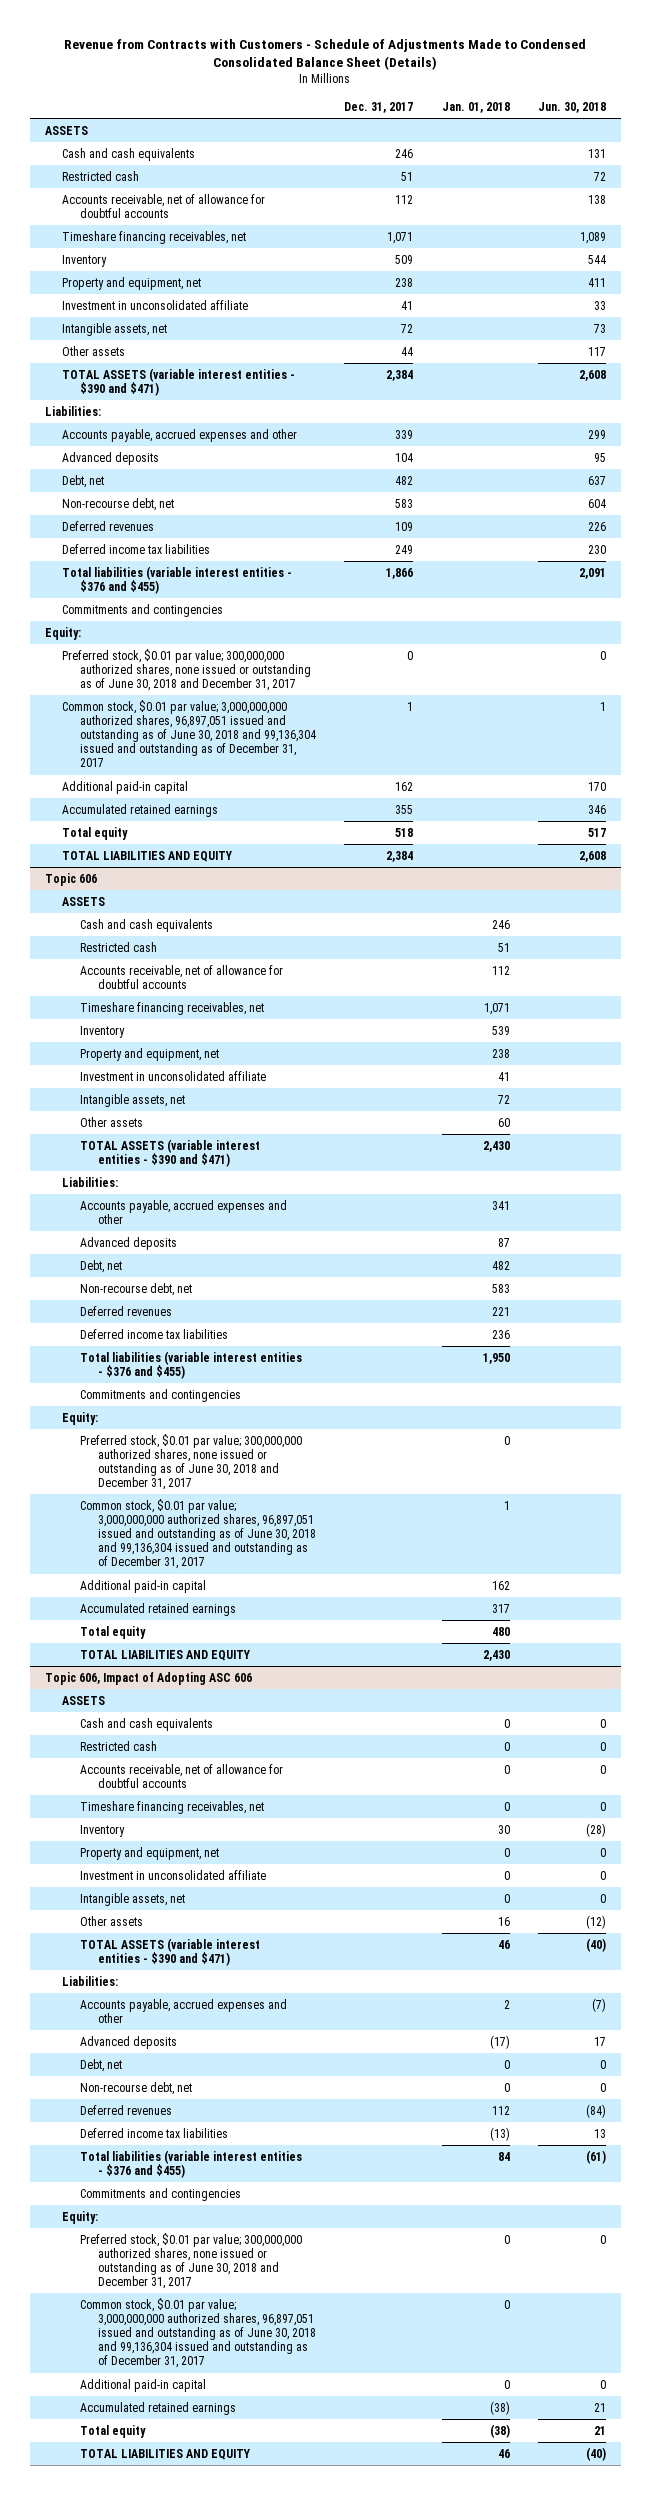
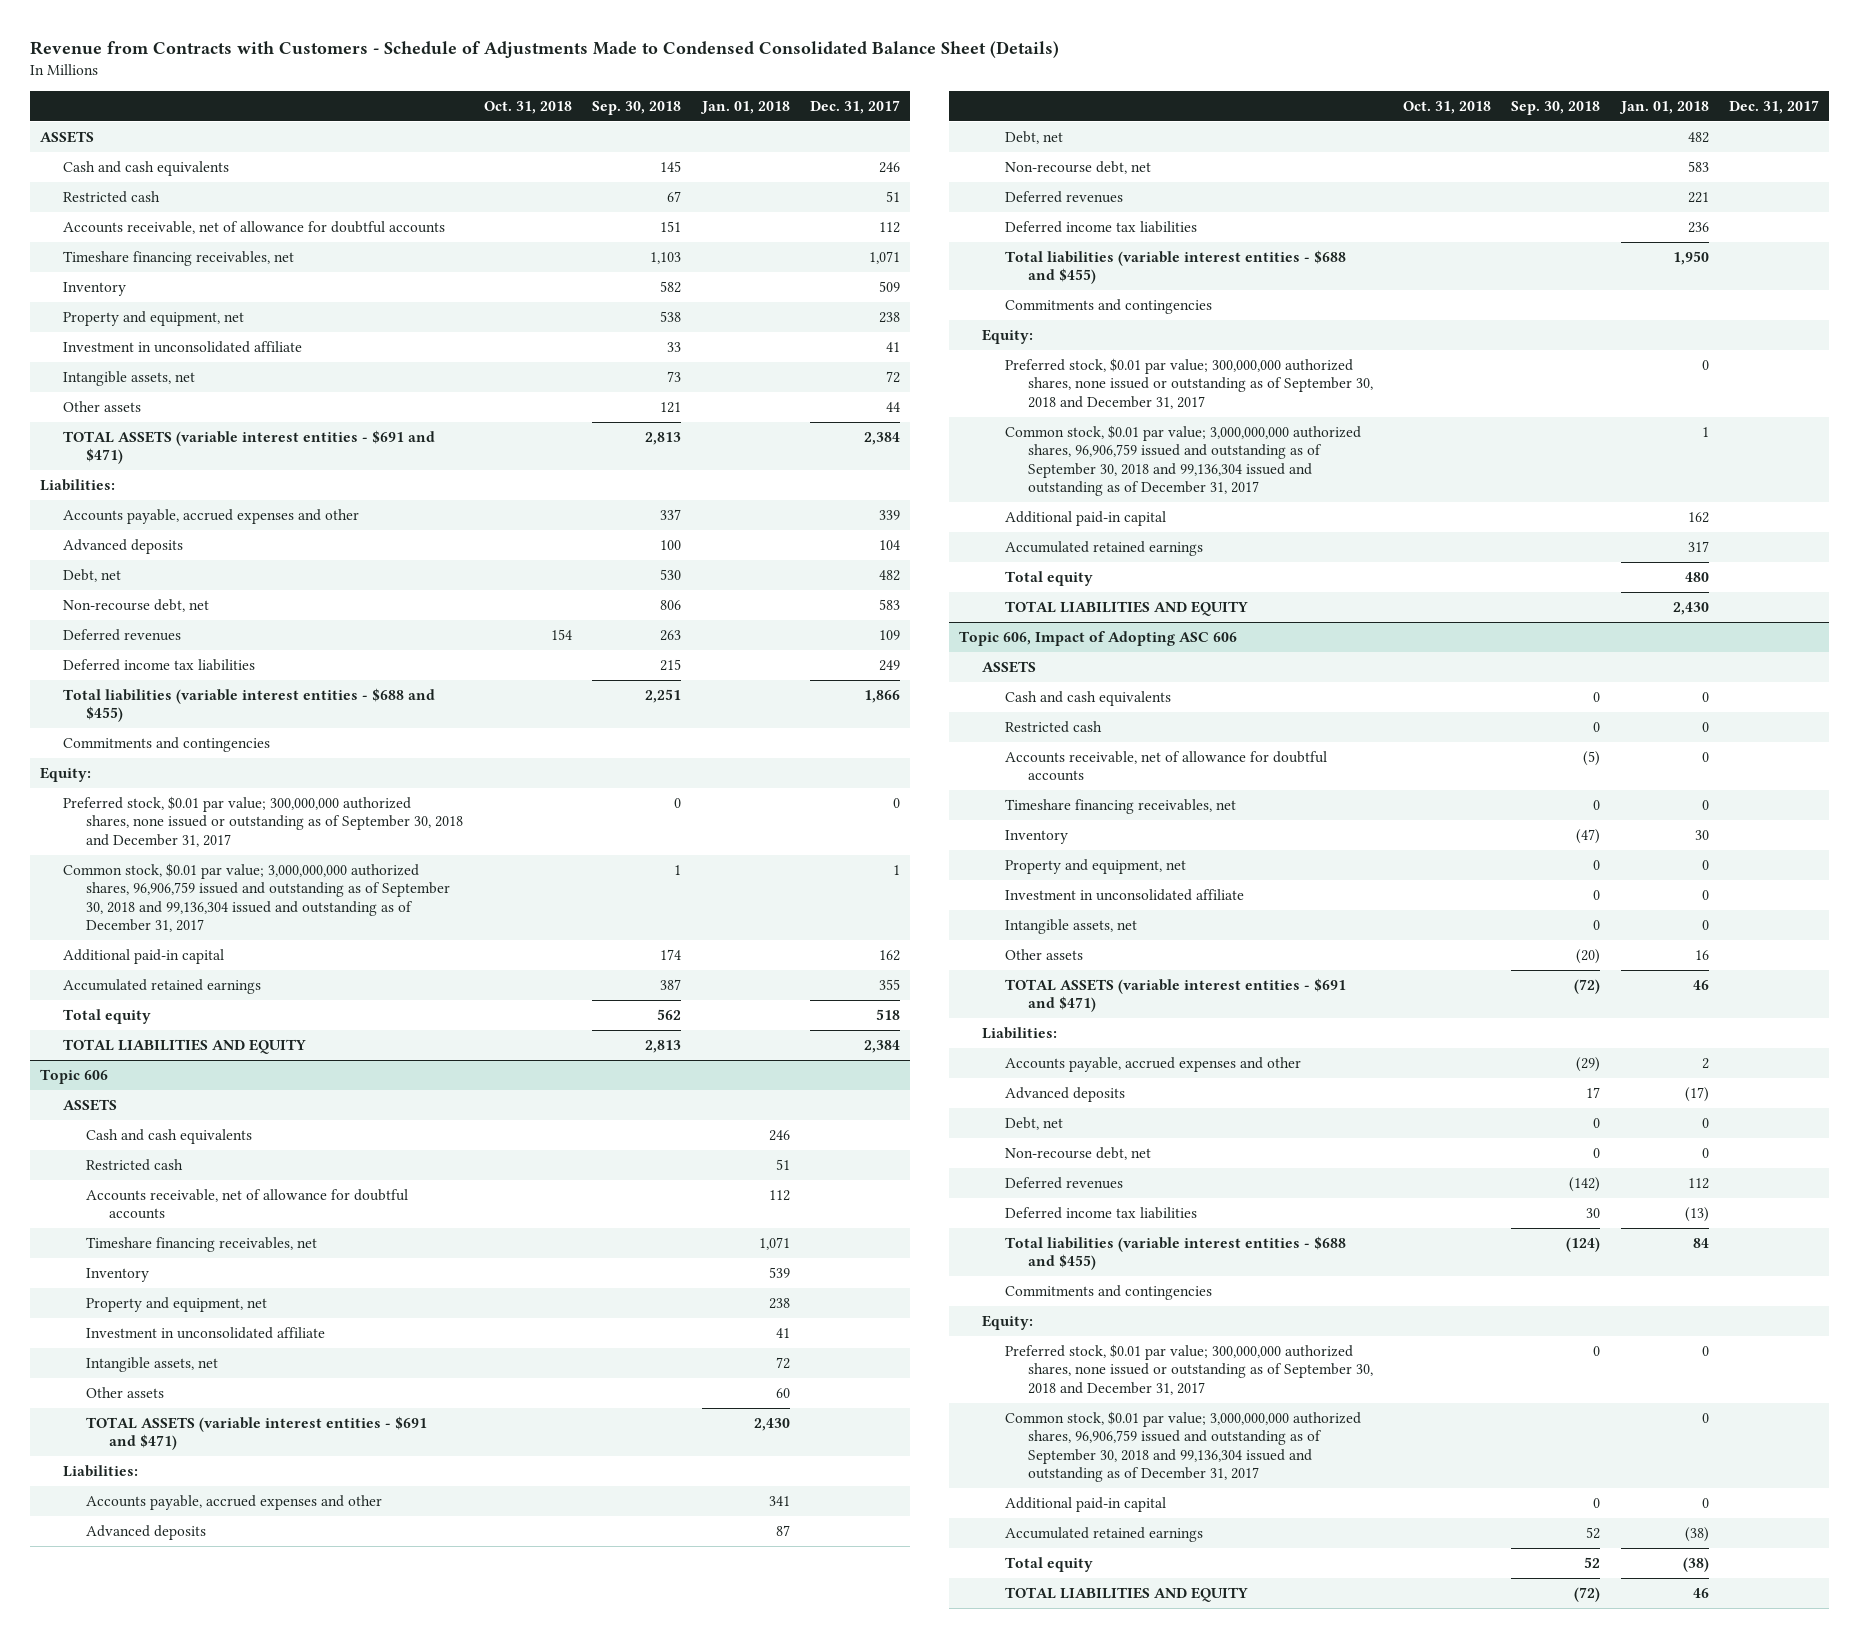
[538,102,607,114] Jun. 30, 2018 -> none
none -> [483,100,572,114] Oct. 31, 2018
none -> [592,100,682,115] Sep. 30, 2018
[62,367,296,396] TOTAL ASSETS (variable interest entities - $390 and $471) -> [63,430,436,465] TOTAL ASSETS (variable interest entities - $691 and $471)
[62,565,293,594] Total liabilities (variable interest entities - $376 and $455) -> [63,688,436,723] Total liabilities (variable interest entities - $688 and $455)
[62,648,311,692] Preferred stock, $0.01 par value; 300,000,000 authorized shares, none issued or outstanding as of June 30, 2018 and December 31, 2017 -> [63,796,464,847] Preferred stock, $0.01 par value; 300,000,000 authorized shares, none issued or outstanding as of September 30, 2018 and December 31, 2017
[62,699,316,768] Common stock, $0.01 par value; 3,000,000,000 authorized shares, 96,897,051 issued and outstanding as of June 30, 2018 and 99,136,304 issued and outstanding as of December 31, 2017 -> [63,863,451,933] Common stock, $0.01 par value; 3,000,000,000 authorized shares, 96,906,759 issued and outstanding as of September 30, 2018 and 99,136,304 issued and outstanding as of December 31, 2017
[79,1138,260,1167] TOTAL ASSETS (variable interest entities - $390 and $471) -> [86,1416,428,1451] TOTAL ASSETS (variable interest entities - $691 and $471)
[79,1350,302,1379] Total liabilities (variable interest entities - $376 and $455) -> [1005,250,1347,285] Total liabilities (variable interest entities - $688 and $455)
[79,1433,302,1491] Preferred stock, $0.01 par value; 300,000,000 authorized shares, none issued or outstanding as of June 30, 2018 and December 31, 2017 -> [1005,358,1374,409] Preferred stock, $0.01 par value; 300,000,000 authorized shares, none issued or outstanding as of September 30, 2018 and December 31, 2017
[79,1498,316,1570] Common stock, $0.01 par value; 3,000,000,000 authorized shares, 96,897,051 issued and outstanding as of June 30, 2018 and 99,136,304 issued and outstanding as of December 31, 2017 -> [1005,425,1362,497] Common stock, $0.01 par value; 3,000,000,000 authorized shares, 96,906,759 issued and outstanding as of September 30, 2018 and 99,136,304 issued and outstanding as of December 31, 2017
[79,1937,260,1966] TOTAL ASSETS (variable interest entities - $390 and $471) -> [1005,978,1347,1013] TOTAL ASSETS (variable interest entities - $691 and $471)
[79,2149,302,2178] Total liabilities (variable interest entities - $376 and $455) -> [1005,1236,1347,1271] Total liabilities (variable interest entities - $688 and $455)
[79,2232,302,2290] Preferred stock, $0.01 par value; 300,000,000 authorized shares, none issued or outstanding as of June 30, 2018 and December 31, 2017 -> [1005,1344,1374,1395] Preferred stock, $0.01 par value; 300,000,000 authorized shares, none issued or outstanding as of September 30, 2018 and December 31, 2017
[79,2297,316,2369] Common stock, $0.01 par value; 3,000,000,000 authorized shares, 96,897,051 issued and outstanding as of June 30, 2018 and 99,136,304 issued and outstanding as of December 31, 2017 -> [1005,1411,1362,1483] Common stock, $0.01 par value; 3,000,000,000 authorized shares, 96,906,759 issued and outstanding as of September 30, 2018 and 99,136,304 issued and outstanding as of December 31, 2017

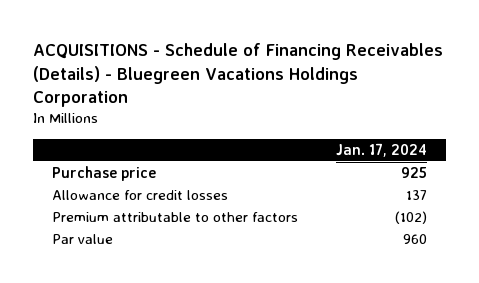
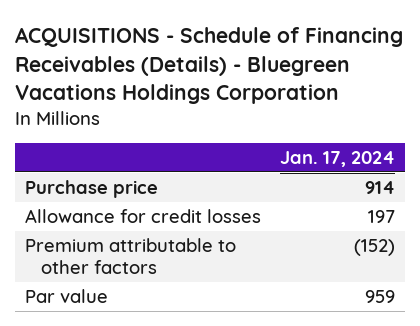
[400,167,427,179] 925 -> [365,180,396,194] 914
[405,190,427,201] 137 -> [368,209,396,223] 197
[394,211,427,225] (102) -> [354,238,396,256] (152)
[402,234,427,245] 960 -> [365,289,396,303] 959

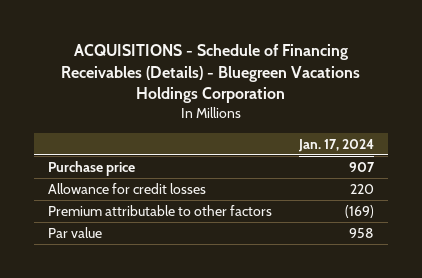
[365,180,396,194] 914 -> [349,162,376,173] 907
[368,209,396,223] 197 -> [350,184,375,195] 220
[354,238,396,256] (152) -> [345,205,375,219] (169)
[365,289,396,303] 959 -> [349,228,375,239] 958

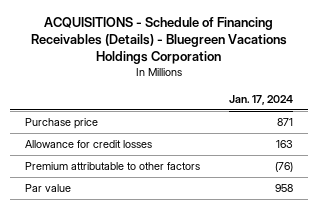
[349,162,376,173] 907 -> [277,118,294,127] 871
[350,184,375,195] 220 -> [276,140,294,149] 163
[345,205,375,219] (169) -> [275,162,294,173] (76)

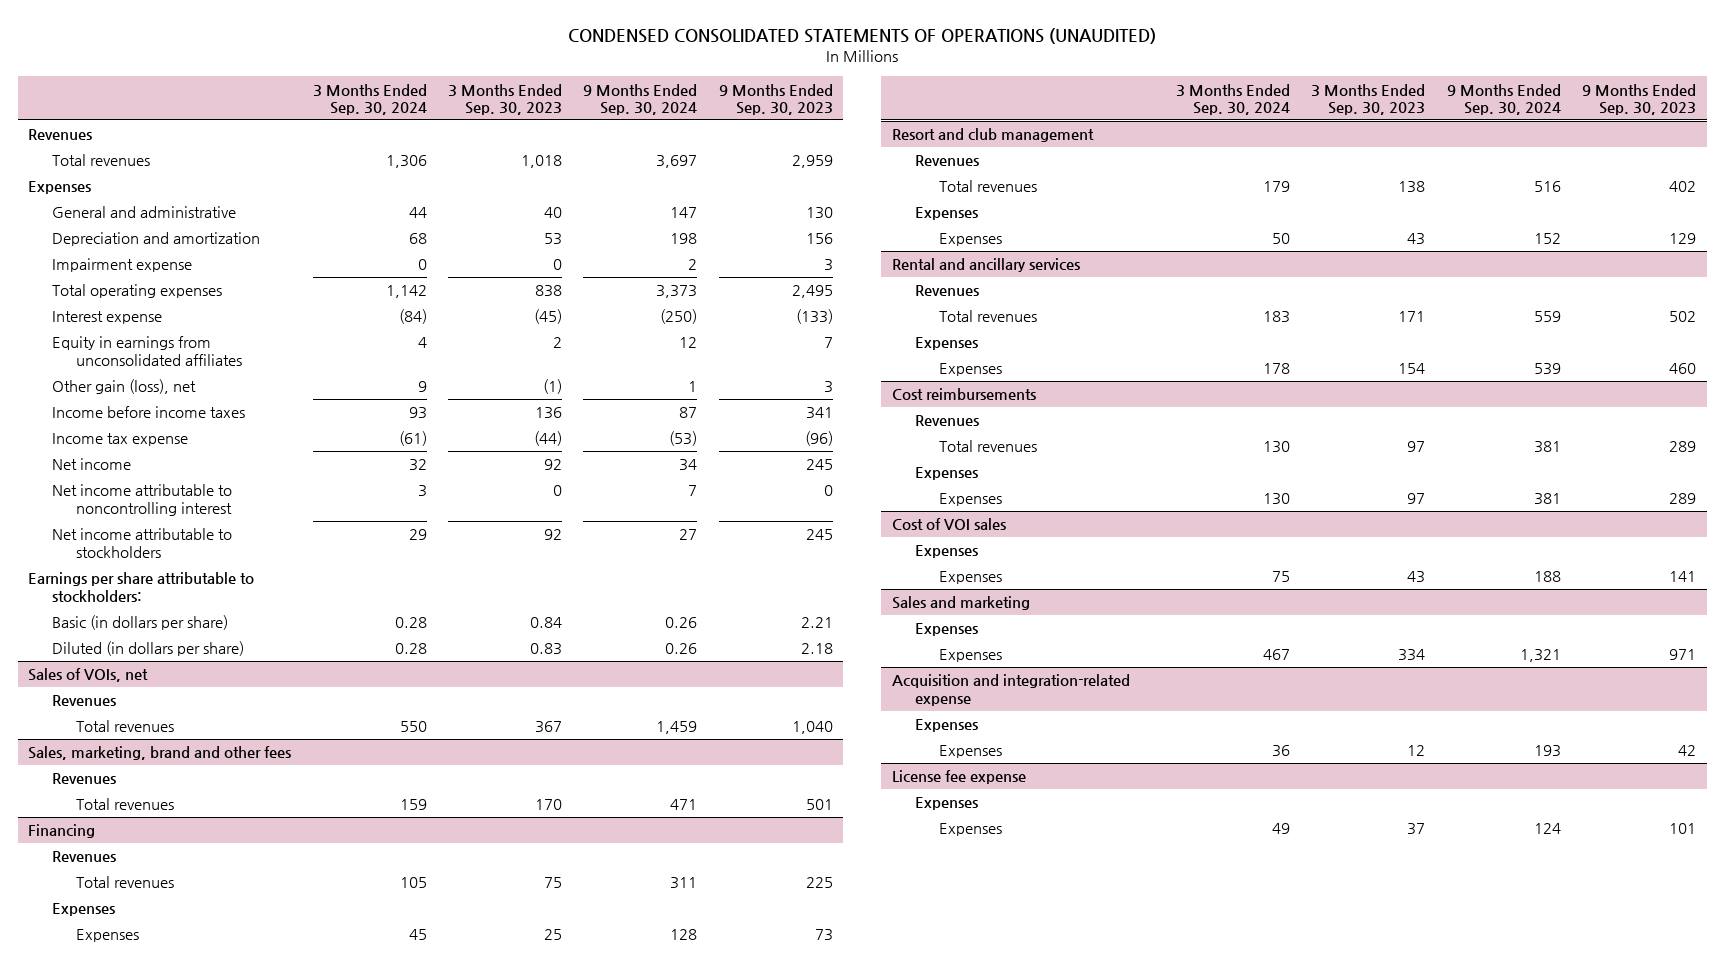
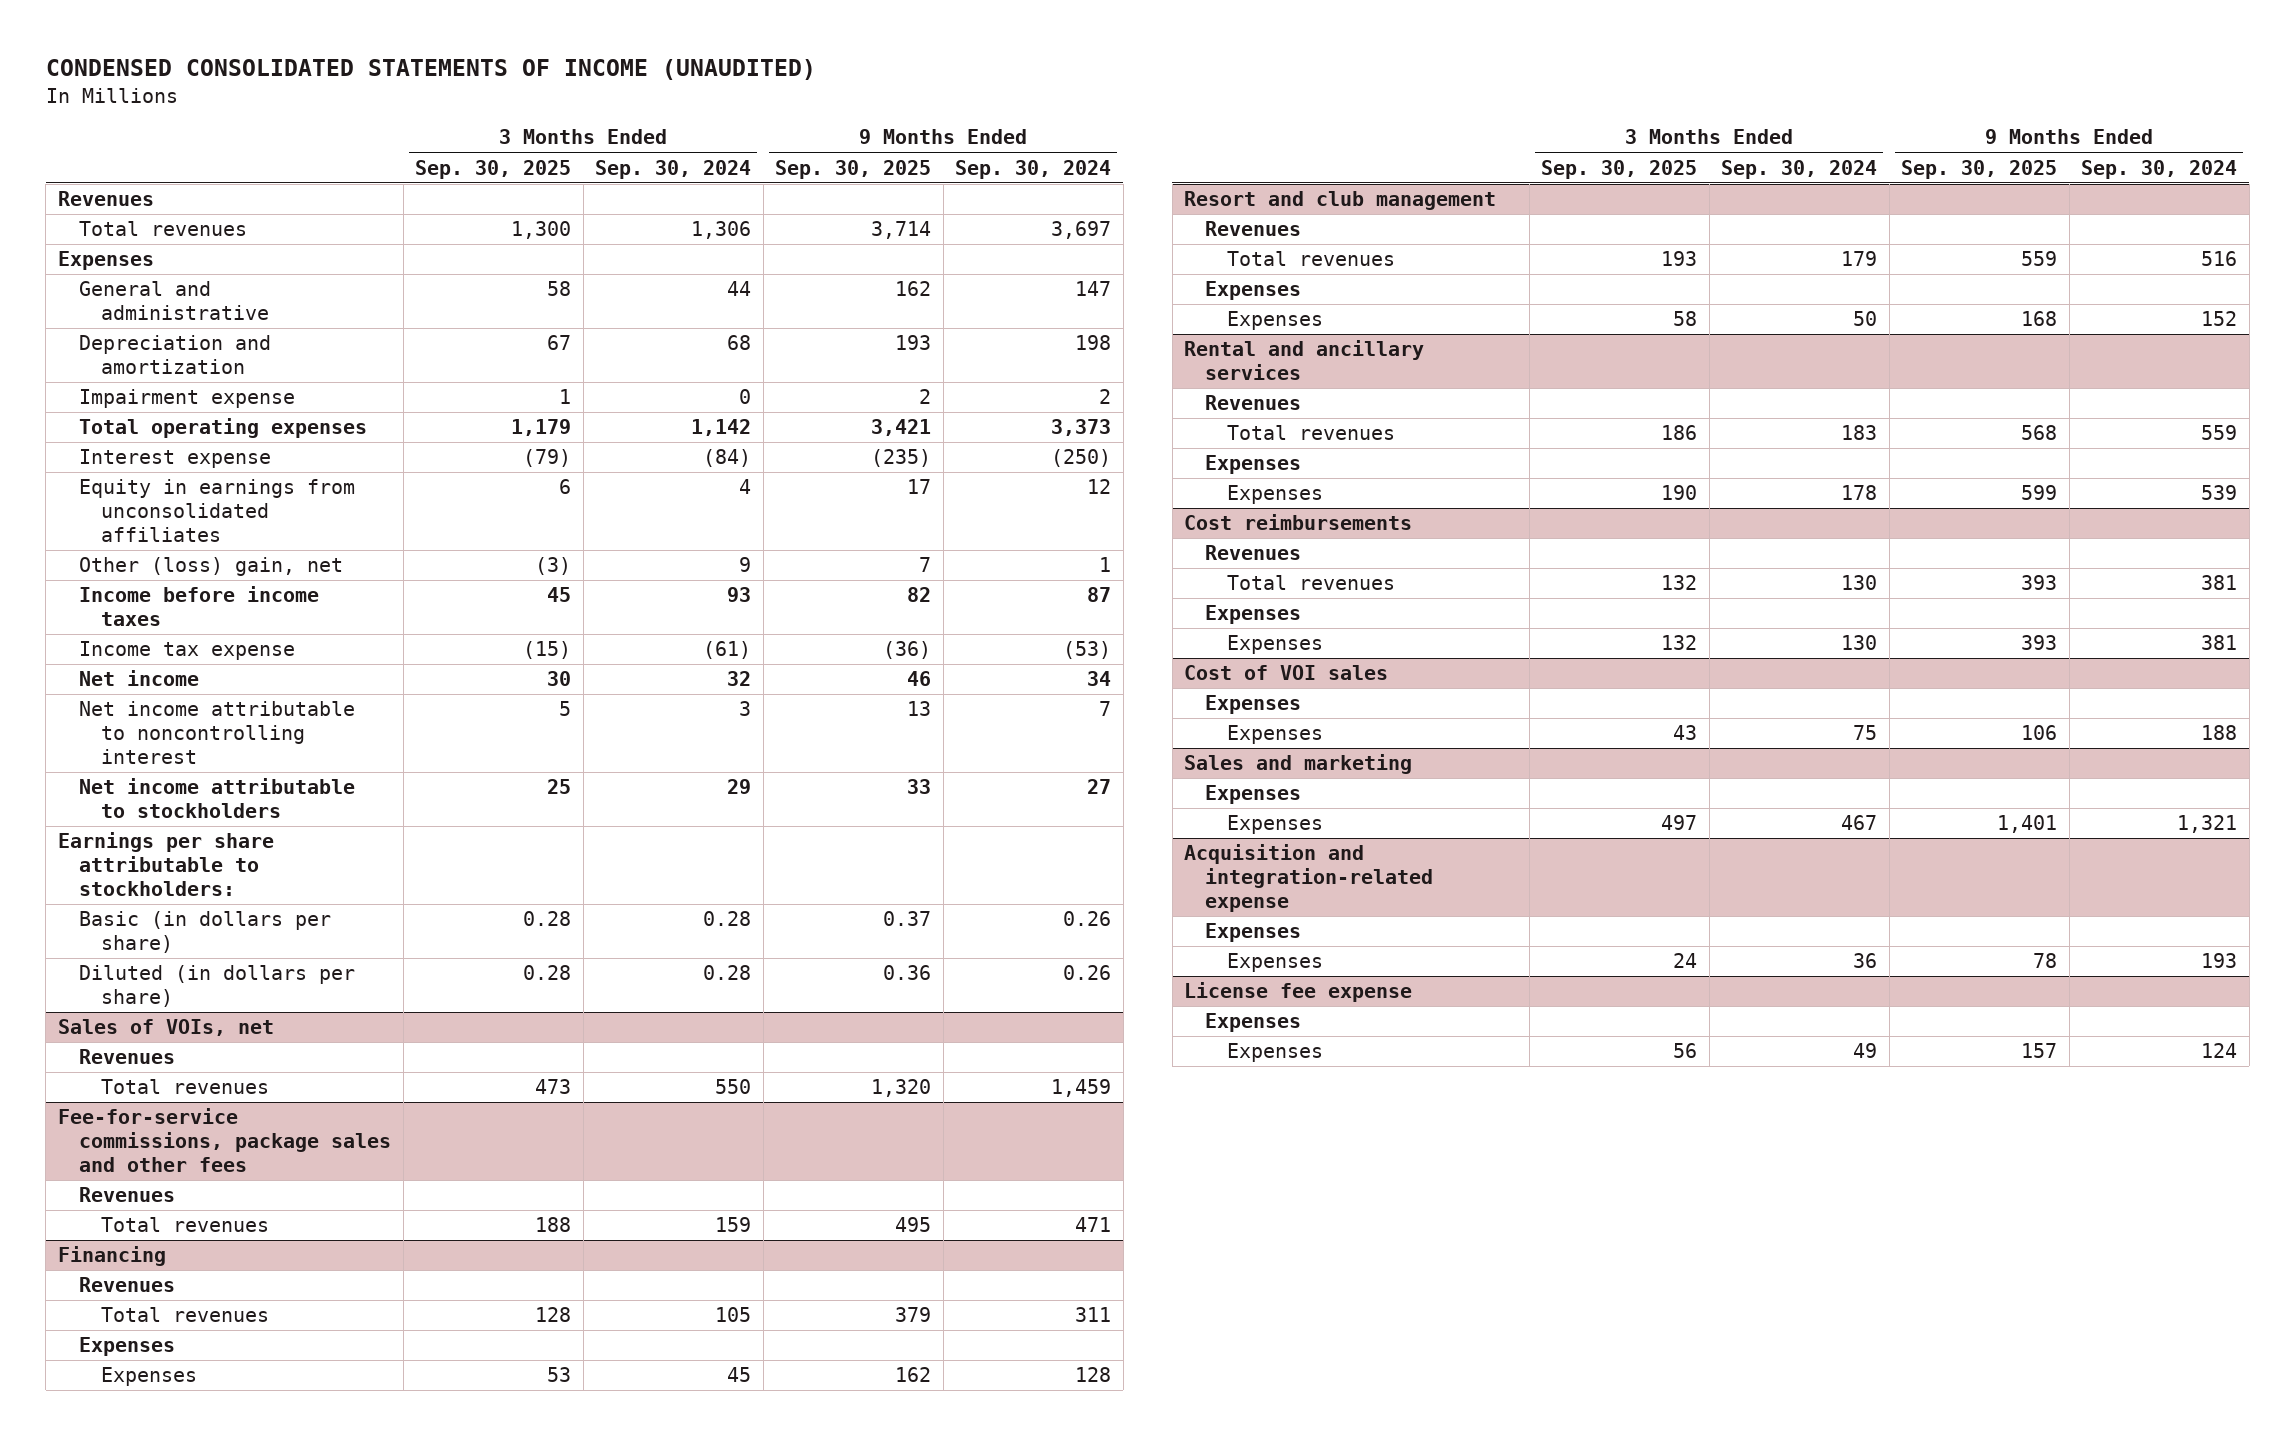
[568,27,1157,44] CONDENSED CONSOLIDATED STATEMENTS OF OPERATIONS (UNAUDITED) -> [45,59,816,81] CONDENSED CONSOLIDATED STATEMENTS OF INCOME (UNAUDITED)
[448,83,563,115] 3 Months Ended Sep. 30, 2023 -> none
[718,83,833,115] 9 Months Ended Sep. 30, 2023 -> none
none -> [415,159,572,179] Sep. 30, 2025
none -> [775,159,932,179] Sep. 30, 2025
[52,379,197,395] Other gain (loss), net -> [79,557,344,577] Other (loss) gain, net
[28,746,292,761] Sales, marketing, brand and other fees -> none
none -> [57,1108,392,1172] Fee-for-service commissions, package sales and other fees

